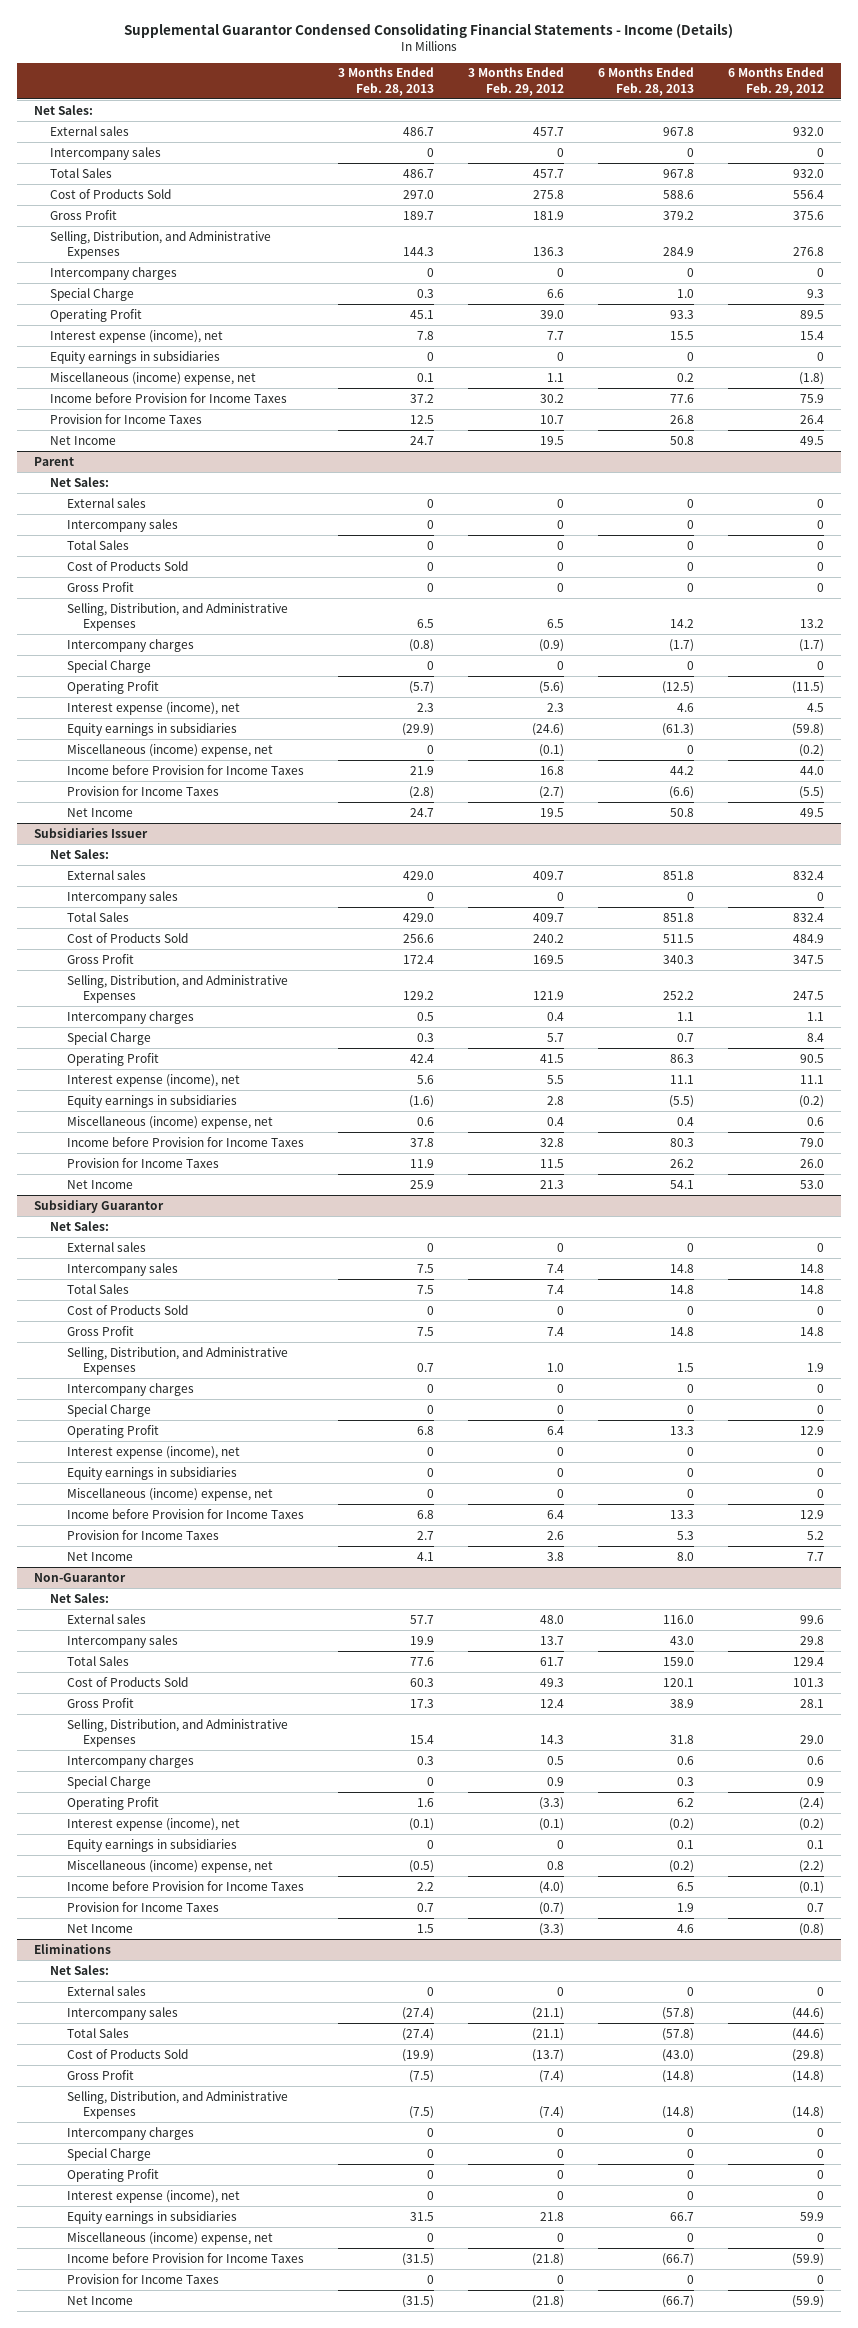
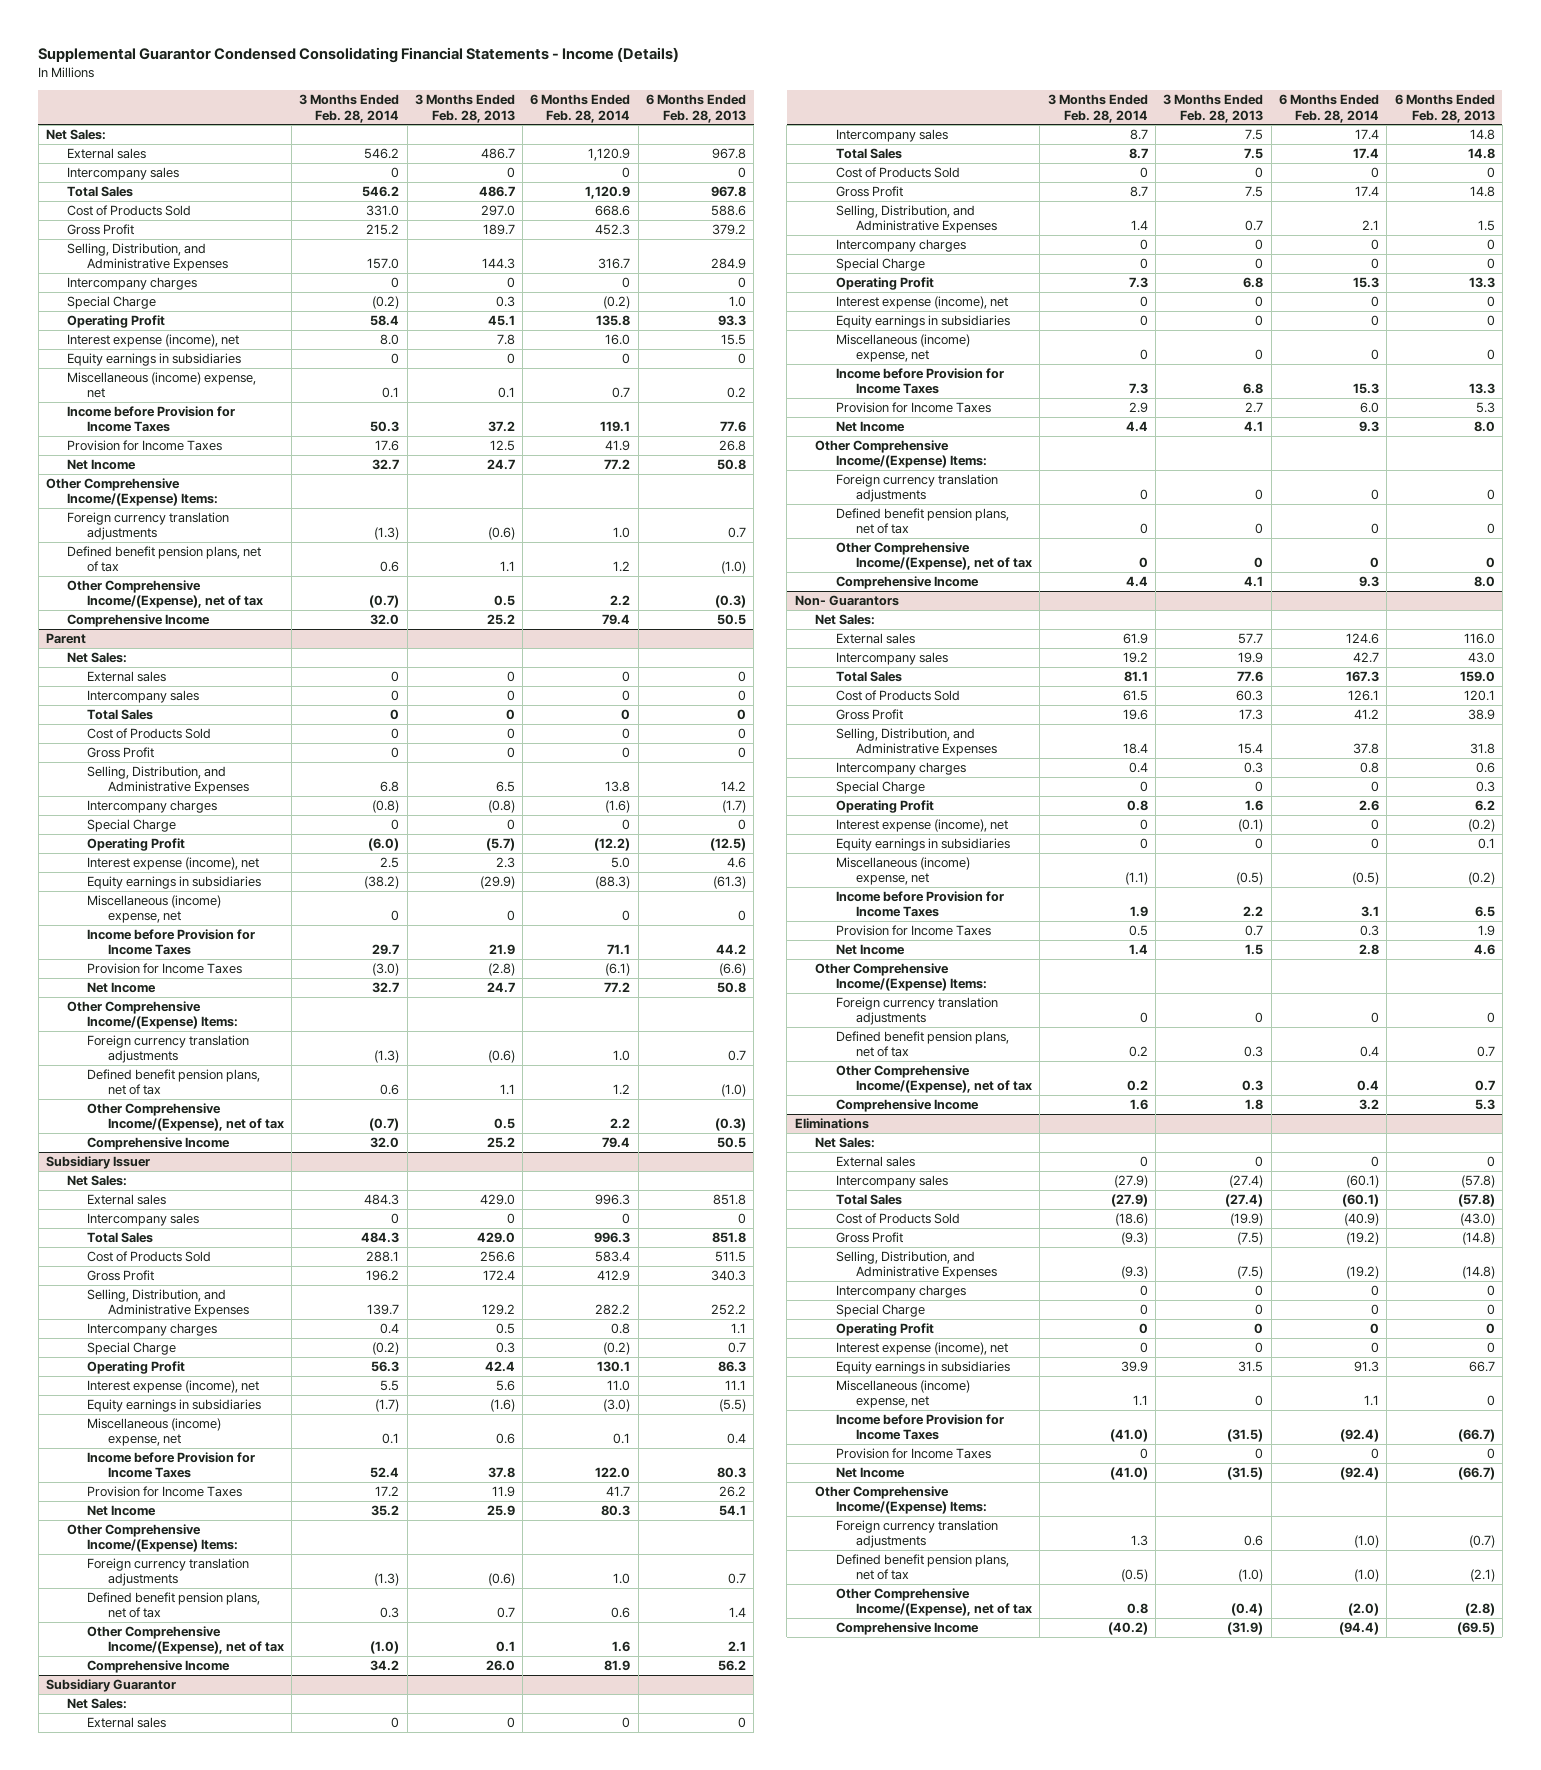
[467,67,564,96] 3 Months Ended Feb. 29, 2012 -> none
[728,67,825,96] 6 Months Ended Feb. 29, 2012 -> none
none -> [299,94,400,123] 3 Months Ended Feb. 28, 2014
none -> [530,94,631,123] 6 Months Ended Feb. 28, 2014
none -> [46,478,218,507] Other Comprehensive Income/(Expense) Items:
none -> [66,512,229,541] Foreign currency translation adjustments
none -> [66,546,261,573] Defined benefit pension plans, net of tax
none -> [66,580,264,609] Other Comprehensive Income/(Expense), net of tax
none -> [66,614,210,628] Comprehensive Income
[33,827,148,838] Subsidiaries Issuer -> none
none -> [66,1001,239,1030] Other Comprehensive Income/(Expense) Items:
none -> [87,1035,250,1064] Foreign currency translation adjustments
none -> [87,1069,261,1096] Defined benefit pension plans, net of tax
none -> [87,1103,284,1132] Other Comprehensive Income/(Expense), net of tax
none -> [87,1137,231,1151] Comprehensive Income
none -> [46,1156,151,1170] Subsidiary Issuer
none -> [66,1524,239,1553] Other Comprehensive Income/(Expense) Items:
none -> [87,1558,250,1587] Foreign currency translation adjustments
none -> [87,1592,261,1619] Defined benefit pension plans, net of tax
none -> [87,1626,284,1655] Other Comprehensive Income/(Expense), net of tax
none -> [87,1660,231,1674] Comprehensive Income
none -> [815,440,987,469] Other Comprehensive Income/(Expense) Items:
none -> [835,474,998,503] Foreign currency translation adjustments
none -> [835,508,1009,535] Defined benefit pension plans, net of tax
none -> [835,542,1033,571] Other Comprehensive Income/(Expense), net of tax
none -> [835,576,979,590] Comprehensive Income
[33,1572,126,1582] Non-Guarantor -> [794,595,899,607] Non- Guarantors
none -> [815,963,987,992] Other Comprehensive Income/(Expense) Items:
none -> [835,997,998,1026] Foreign currency translation adjustments
none -> [835,1031,1009,1058] Defined benefit pension plans, net of tax
none -> [835,1065,1033,1094] Other Comprehensive Income/(Expense), net of tax
none -> [835,1099,979,1113] Comprehensive Income
none -> [815,1486,987,1515] Other Comprehensive Income/(Expense) Items:
none -> [835,1520,998,1549] Foreign currency translation adjustments
none -> [835,1554,1009,1581] Defined benefit pension plans, net of tax
none -> [835,1588,1033,1617] Other Comprehensive Income/(Expense), net of tax
none -> [835,1622,979,1636] Comprehensive Income

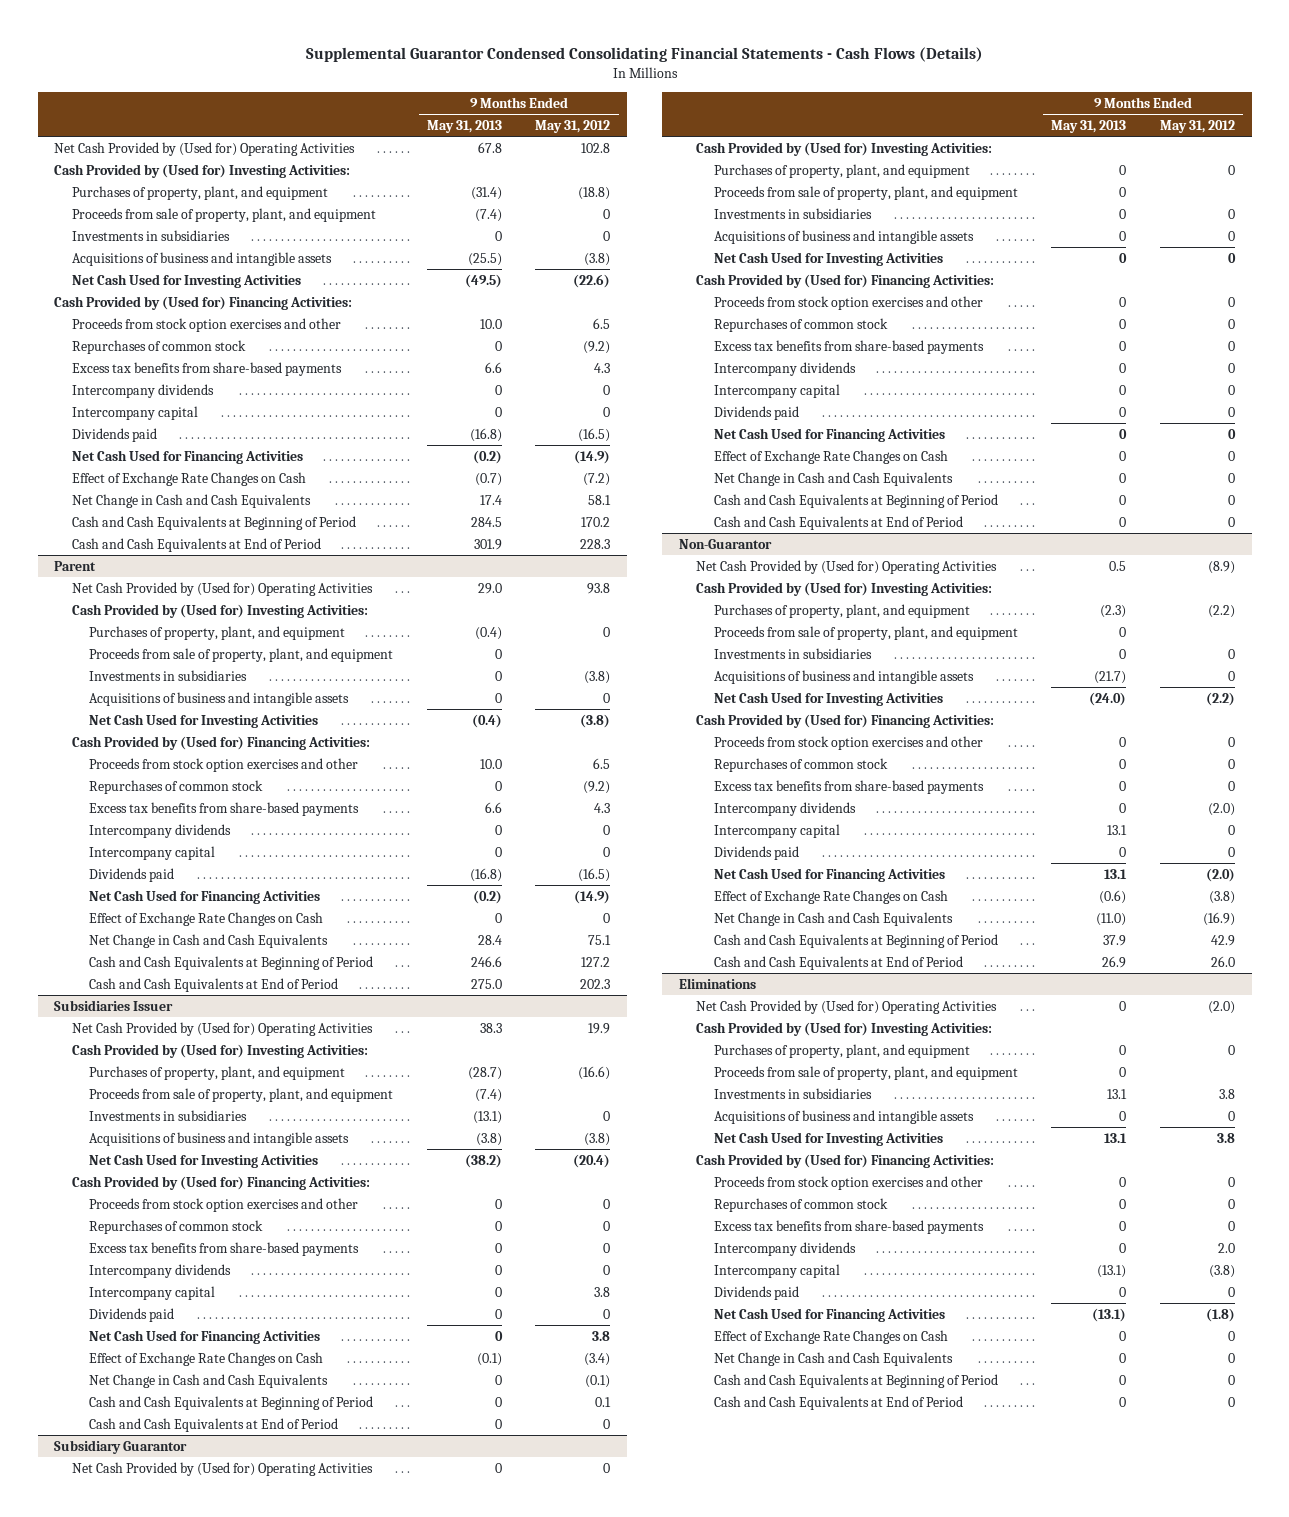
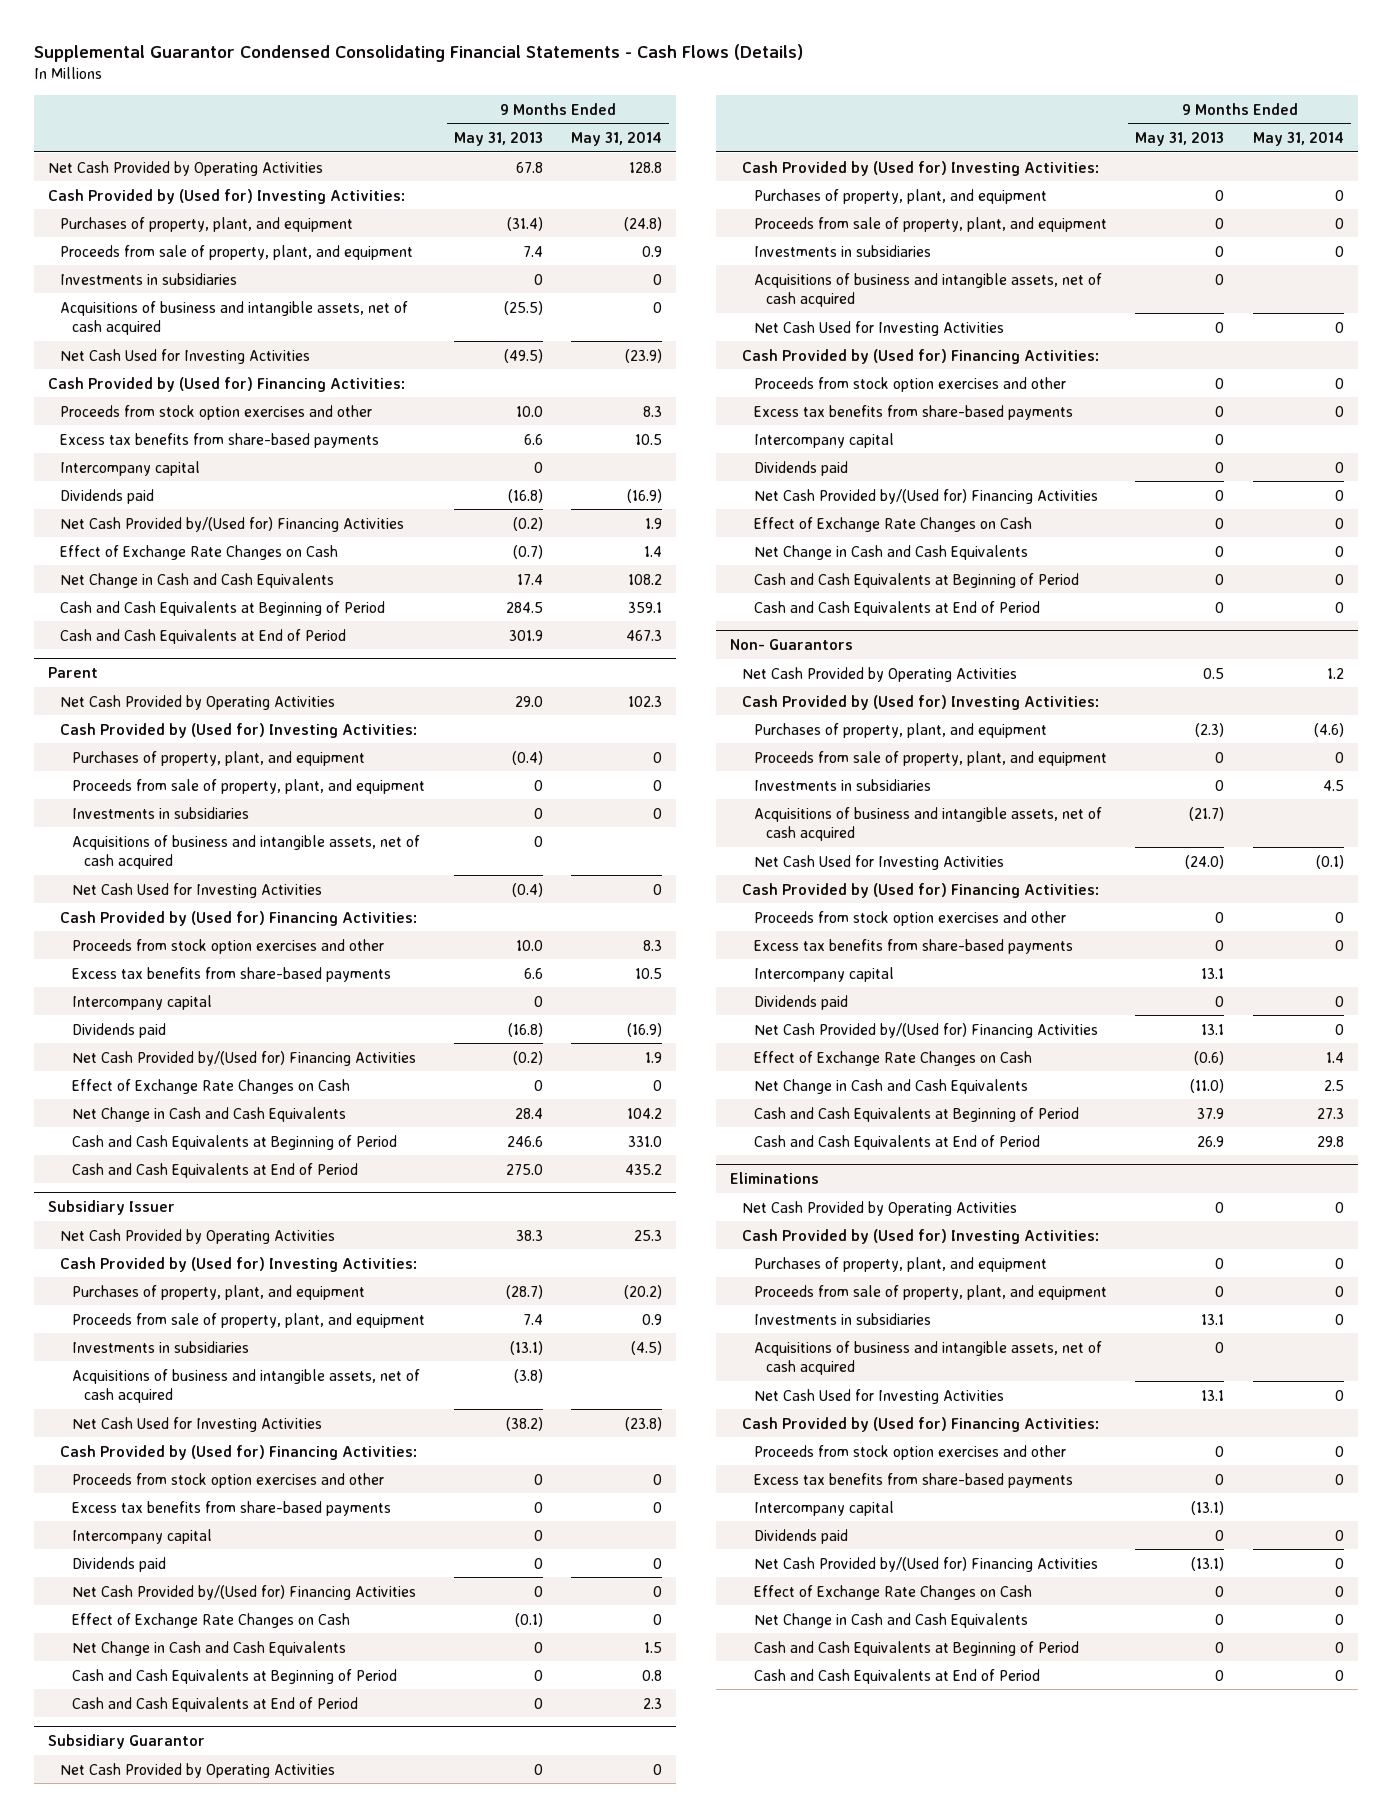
[535,119,611,133] May 31, 2012 -> none
none -> [571,132,663,147] May 31, 2014
[54,141,356,156] Net Cash Provided by (Used for) Operating Activities -> [47,160,323,176] Net Cash Provided by Operating Activities
[474,208,502,222] (7.4) -> [522,245,543,257] 7.4
[71,251,332,266] Acquisitions of business and intangible assets -> [60,300,409,336] Acquisitions of business and intangible assets, net of cash acquired
[71,339,246,354] Repurchases of common stock -> none
[71,383,214,398] Intercompany dividends -> none
[71,449,303,464] Net Cash Used for Financing Activities -> [60,516,405,532] Net Cash Provided by/(Used for) Financing Activities
[71,581,373,596] Net Cash Provided by (Used for) Operating Activities -> [60,694,336,710] Net Cash Provided by Operating Activities
[89,691,350,706] Acquisitions of business and intangible assets -> [72,834,421,870] Acquisitions of business and intangible assets, net of cash acquired
[89,779,264,794] Repurchases of common stock -> none
[89,823,232,838] Intercompany dividends -> none
[89,889,321,904] Net Cash Used for Financing Activities -> [72,1050,417,1066] Net Cash Provided by/(Used for) Financing Activities
[54,999,174,1011] Subsidiaries Issuer -> none
none -> [47,1200,175,1216] Subsidiary Issuer
[71,1021,373,1036] Net Cash Provided by (Used for) Operating Activities -> [60,1228,336,1244] Net Cash Provided by Operating Activities
[474,1088,502,1102] (7.4) -> [522,1313,543,1325] 7.4
[89,1131,350,1146] Acquisitions of business and intangible assets -> [72,1368,421,1404] Acquisitions of business and intangible assets, net of cash acquired
[89,1219,264,1234] Repurchases of common stock -> none
[89,1263,232,1278] Intercompany dividends -> none
[89,1329,321,1344] Net Cash Used for Financing Activities -> [72,1584,417,1600] Net Cash Provided by/(Used for) Financing Activities
[71,1461,373,1476] Net Cash Provided by (Used for) Operating Activities -> [60,1762,336,1778] Net Cash Provided by Operating Activities
[713,229,974,244] Acquisitions of business and intangible assets -> [754,272,1103,308] Acquisitions of business and intangible assets, net of cash acquired
[713,317,888,332] Repurchases of common stock -> none
[713,361,856,376] Intercompany dividends -> none
[713,427,945,442] Net Cash Used for Financing Activities -> [754,488,1099,504] Net Cash Provided by/(Used for) Financing Activities
[678,538,772,549] Non-Guarantor -> [729,639,853,651] Non- Guarantors
[696,559,998,574] Net Cash Provided by (Used for) Operating Activities -> [741,666,1017,682] Net Cash Provided by Operating Activities
[713,669,974,684] Acquisitions of business and intangible assets -> [754,806,1103,842] Acquisitions of business and intangible assets, net of cash acquired
[713,757,888,772] Repurchases of common stock -> none
[713,801,856,816] Intercompany dividends -> none
[713,867,945,882] Net Cash Used for Financing Activities -> [754,1022,1099,1038] Net Cash Provided by/(Used for) Financing Activities
[696,999,998,1014] Net Cash Provided by (Used for) Operating Activities -> [741,1200,1017,1216] Net Cash Provided by Operating Activities
[713,1109,974,1124] Acquisitions of business and intangible assets -> [754,1340,1103,1376] Acquisitions of business and intangible assets, net of cash acquired
[713,1197,888,1212] Repurchases of common stock -> none
[713,1241,856,1256] Intercompany dividends -> none
[713,1307,945,1322] Net Cash Used for Financing Activities -> [754,1556,1099,1572] Net Cash Provided by/(Used for) Financing Activities

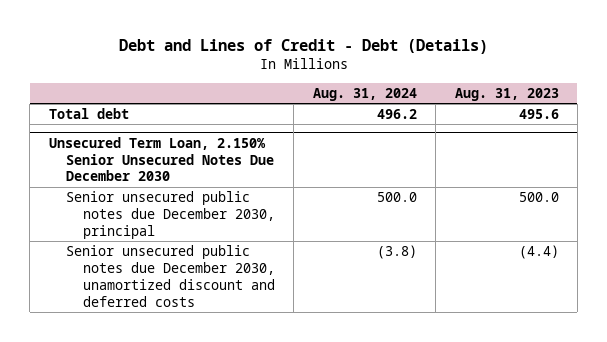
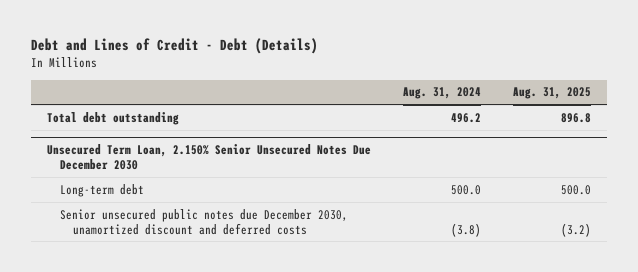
[454,87,559,101] Aug. 31, 2023 -> none
none -> [513,87,592,100] Aug. 31, 2025
[48,108,129,120] Total debt -> [46,111,179,125] Total debt outstanding
[65,191,276,239] Senior unsecured public notes due December 2030, principal -> none
none -> [59,183,144,197] Long-term debt

